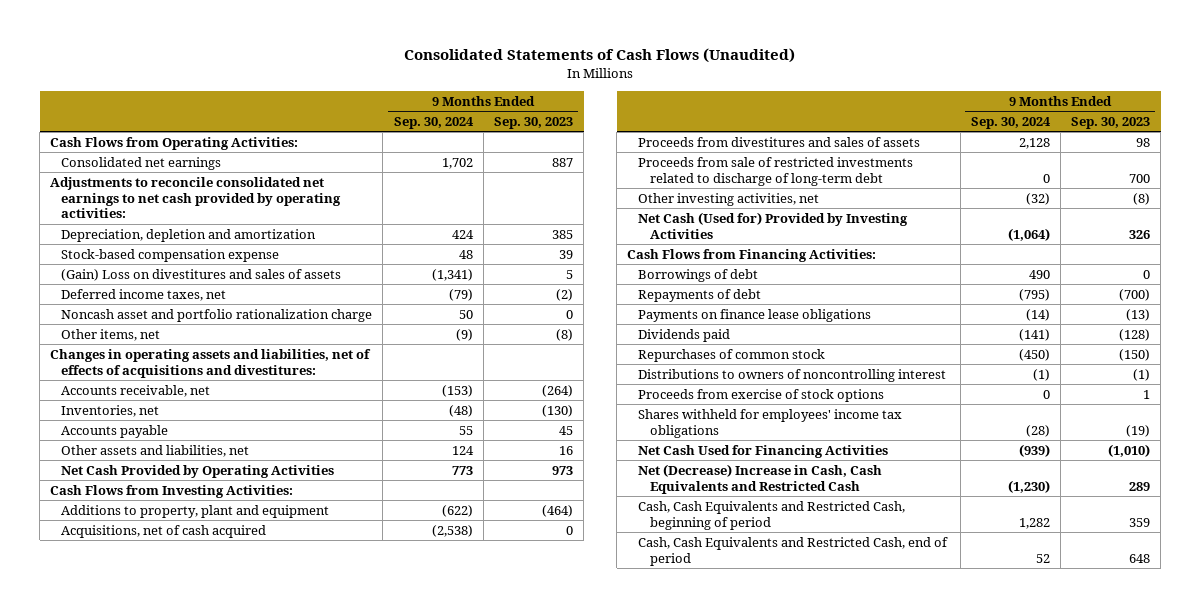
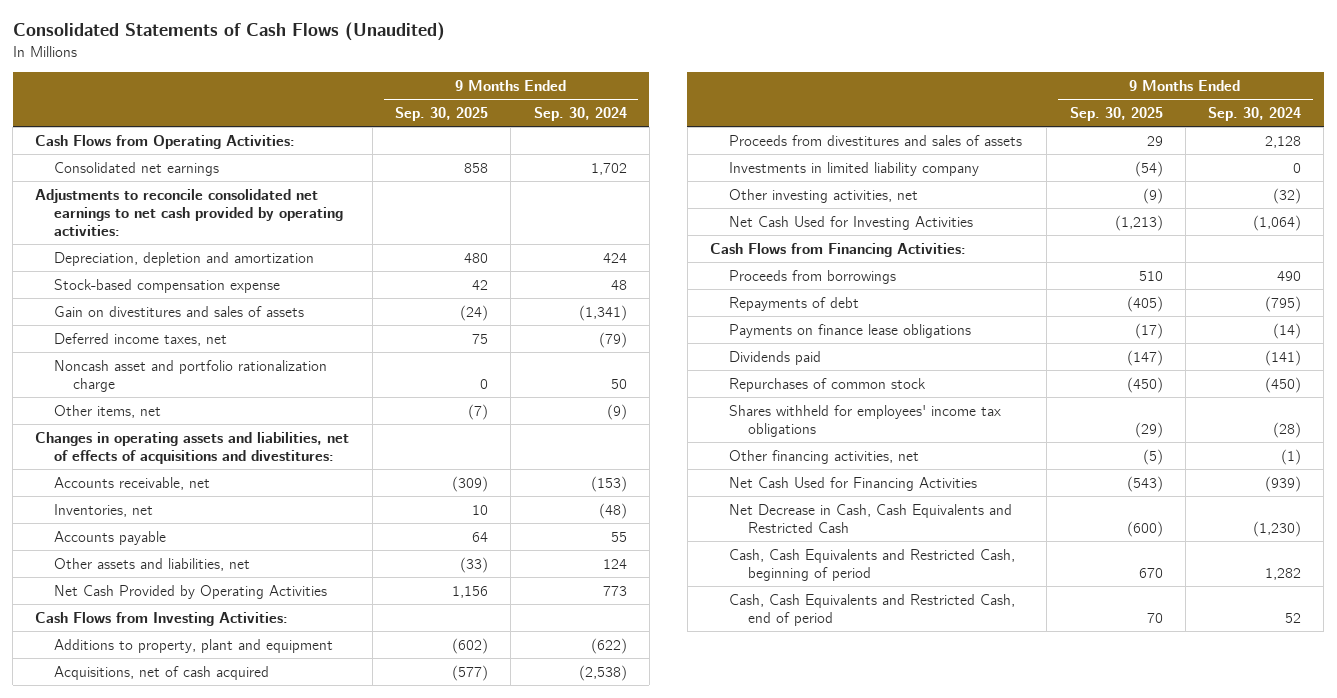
[493,117,573,130] Sep. 30, 2023 -> none
none -> [395,106,489,121] Sep. 30, 2025
[61,268,342,281] (Gain) Loss on divestitures and sales of assets -> [54,305,305,317] Gain on divestitures and sales of assets
[638,156,914,186] Proceeds from sale of restricted investments related to discharge of long-term debt -> none
none -> [728,161,979,176] Investments in limited liability company
[638,211,909,239] Net Cash (Used for) Provided by Investing Activities -> [728,215,973,230] Net Cash Used for Investing Activities
[638,268,759,282] Borrowings of debt -> [728,269,896,284] Proceeds from borrowings
[638,368,947,382] Distributions to owners of noncontrolling interest -> none
[638,388,885,402] Proceeds from exercise of stock options -> none
none -> [728,449,919,464] Other financing activities, net
[638,463,883,494] Net (Decrease) Increase in Cash, Cash Equivalents and Restricted Cash -> [728,503,1012,533] Net Decrease in Cash, Cash Equivalents and Restricted Cash

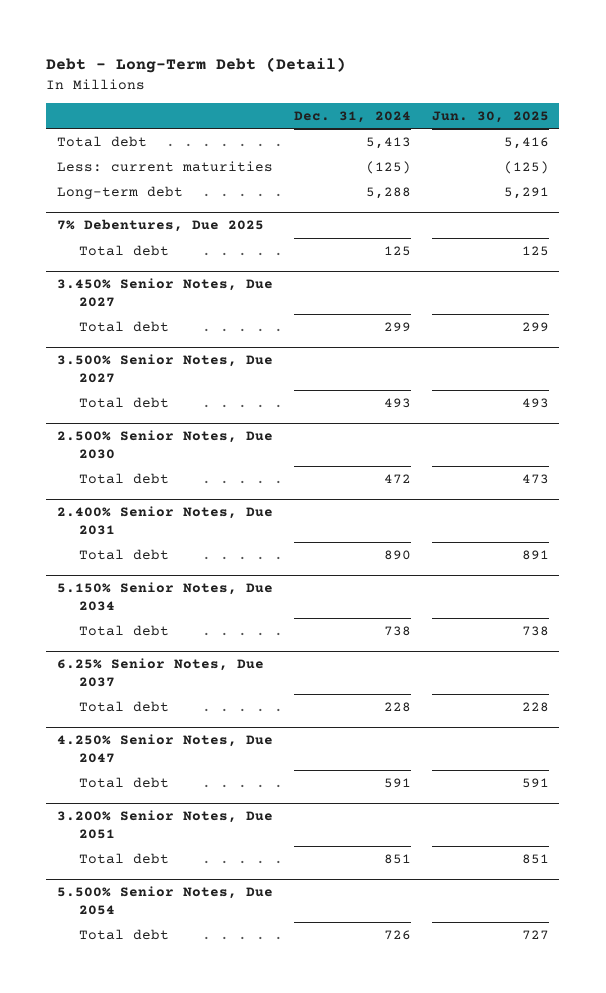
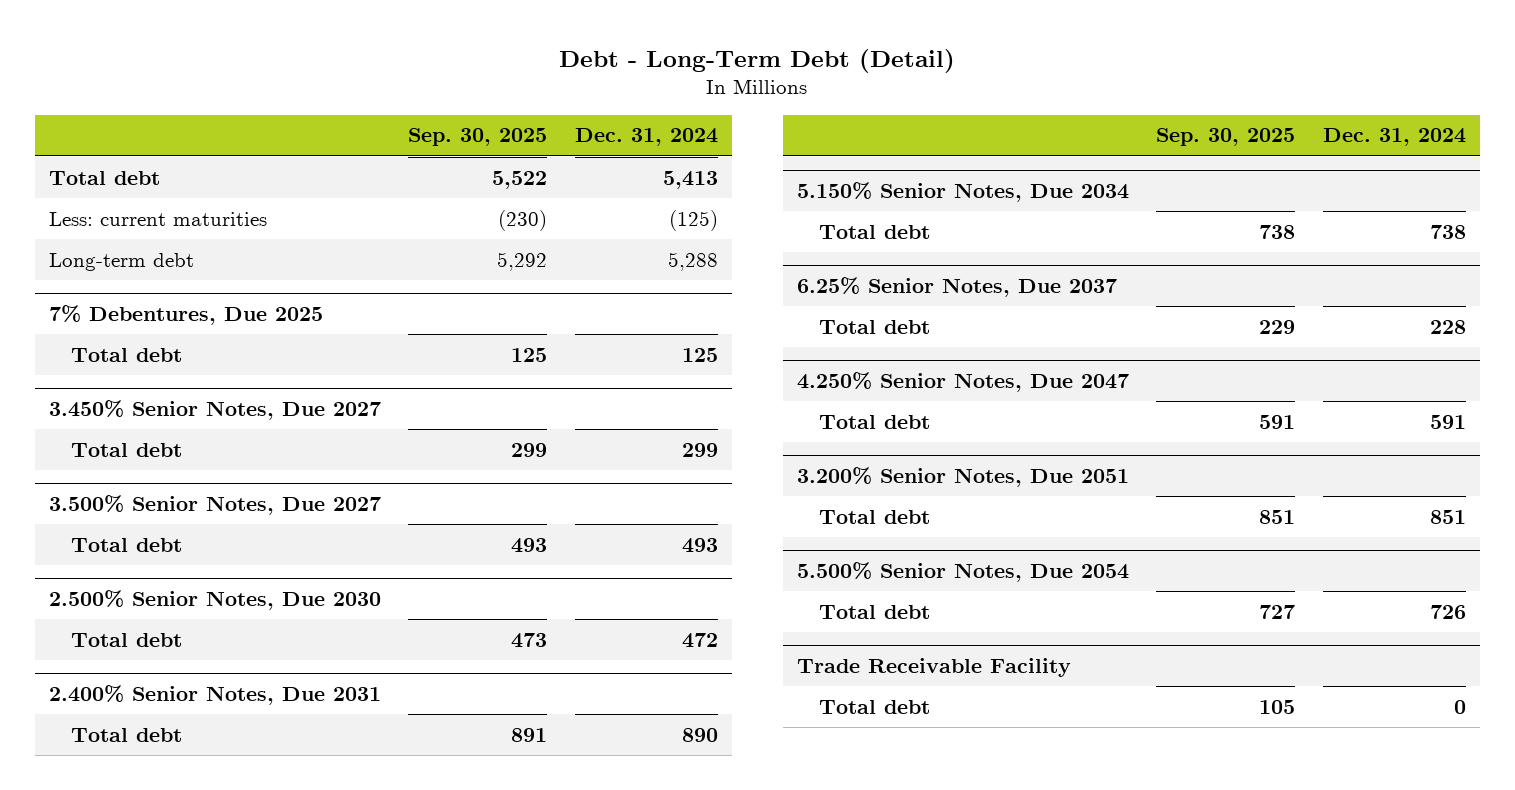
[431,110,549,123] Jun. 30, 2025 -> none
none -> [408,128,548,147] Sep. 30, 2025
none -> [796,657,1071,677] Trade Receivable Facility
none -> [818,699,930,714] Total debt

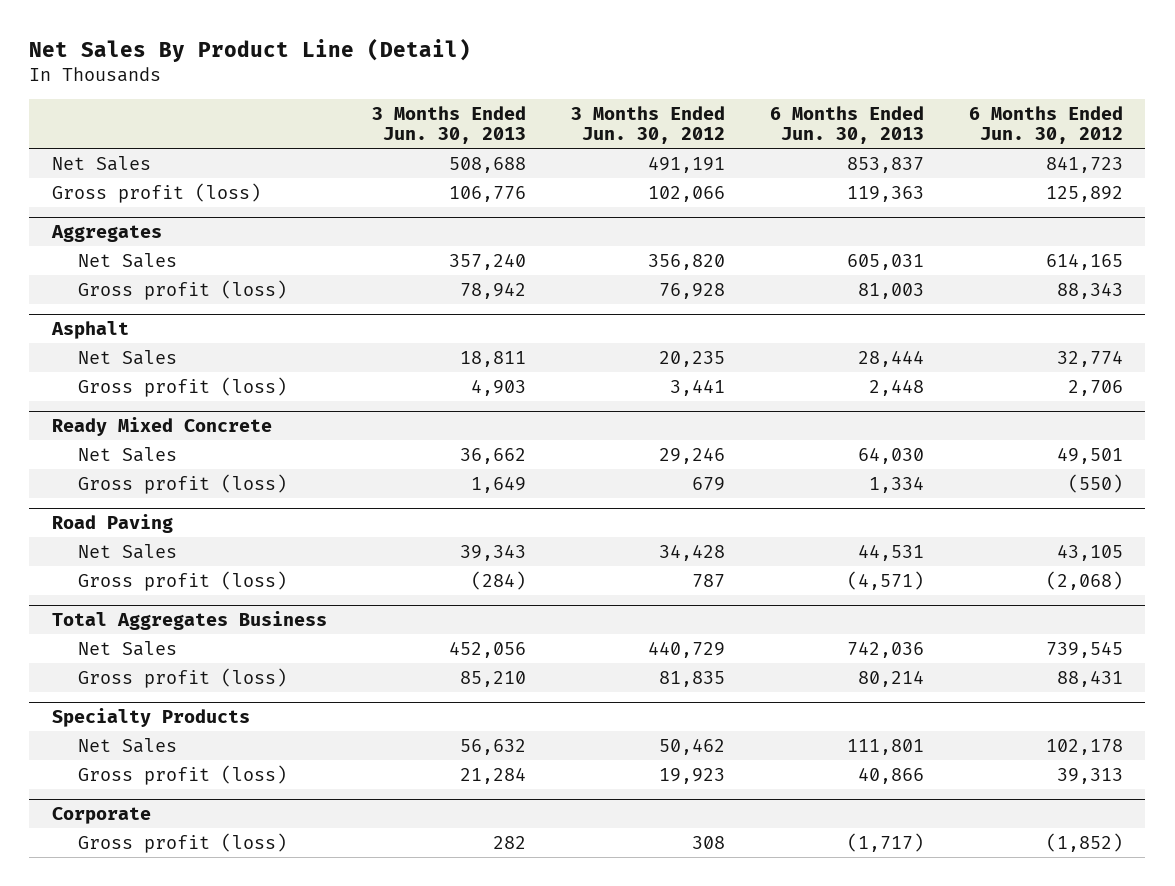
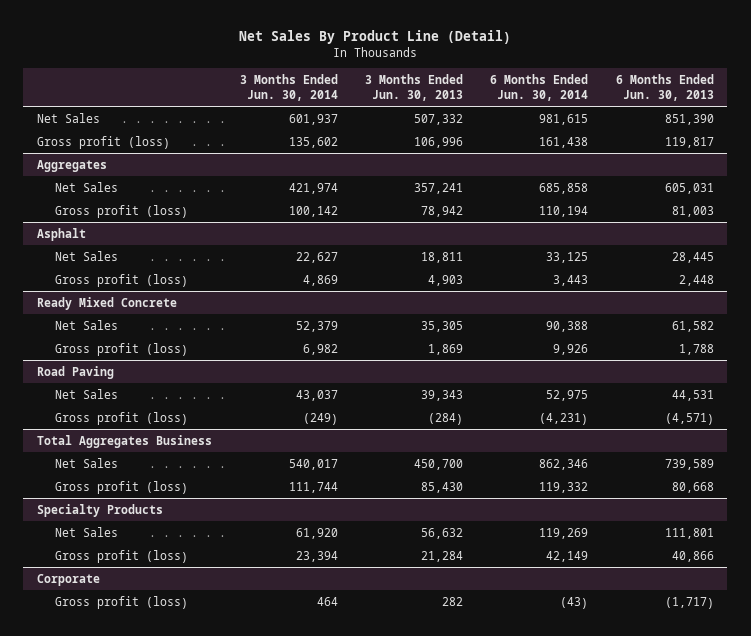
[570,105,725,145] 3 Months Ended Jun. 30, 2012 -> none
[968,105,1123,145] 6 Months Ended Jun. 30, 2012 -> none
none -> [239,73,338,101] 3 Months Ended Jun. 30, 2014
none -> [490,73,589,101] 6 Months Ended Jun. 30, 2014
[448,156,526,173] 508,688 -> [413,113,463,125] 507,332
[846,156,924,173] 853,837 -> [664,113,714,125] 851,390
[448,185,526,202] 106,776 -> [413,136,463,148] 106,996
[846,185,924,202] 119,363 -> [664,136,714,148] 119,817
[448,253,526,270] 357,240 -> [413,182,463,194] 357,241
[857,350,924,367] 28,444 -> [671,251,714,263] 28,445
[459,447,526,464] 36,662 -> [420,320,463,332] 35,305
[857,447,924,464] 64,030 -> [671,320,714,332] 61,582
[470,476,526,493] 1,649 -> [427,343,463,355] 1,869
[868,476,924,493] 1,334 -> [678,343,714,355] 1,788
[448,641,526,658] 452,056 -> [413,458,463,470] 450,700
[846,641,924,658] 742,036 -> [664,458,714,470] 739,589
[459,670,526,687] 85,210 -> [420,481,463,493] 85,430
[857,670,924,687] 80,214 -> [671,481,714,493] 80,668

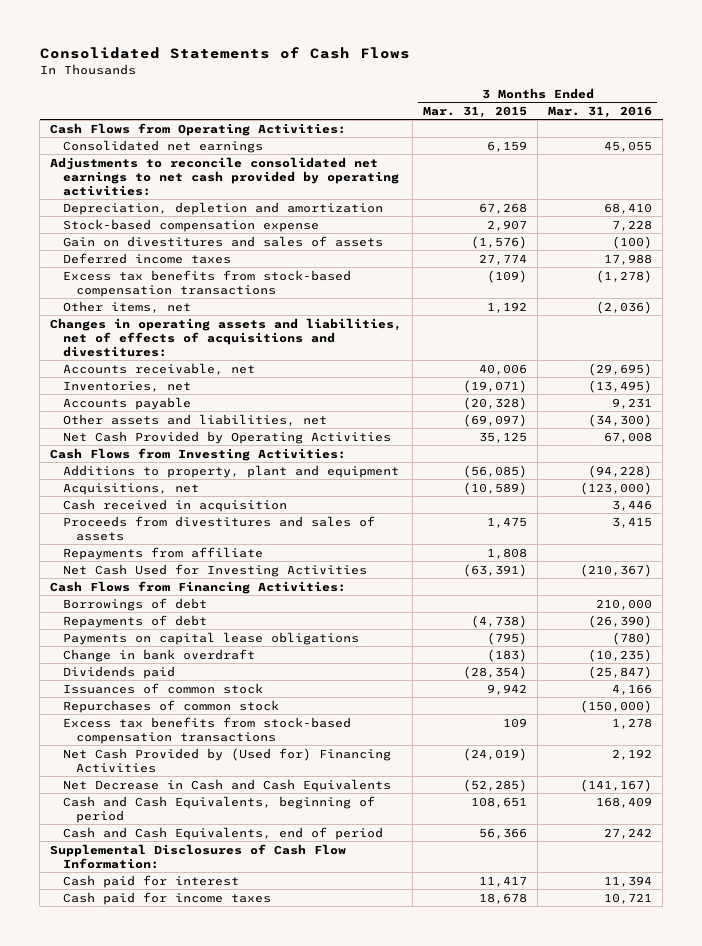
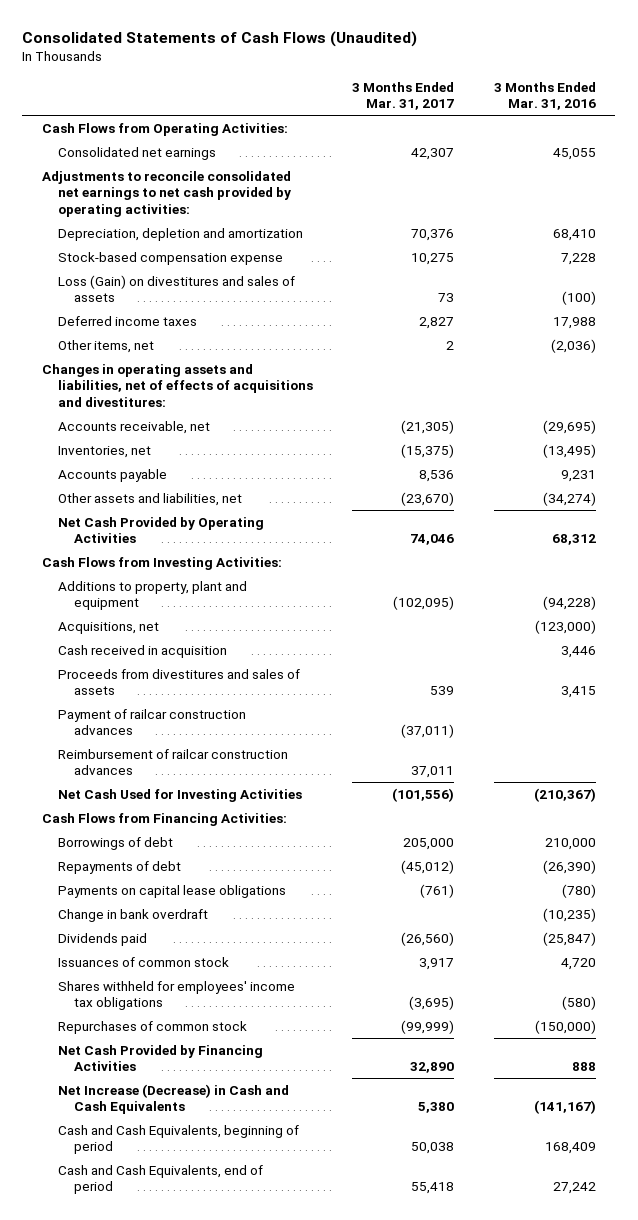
[39,46,410,59] Consolidated Statements of Cash Flows -> [22,31,418,48] Consolidated Statements of Cash Flows (Unaudited)
[423,105,528,118] Mar. 31, 2015 -> none
none -> [352,81,455,111] 3 Months Ended Mar. 31, 2017
[62,235,383,247] Gain on divestitures and sales of assets -> [57,274,295,303] Loss (Gain) on divestitures and sales of assets
[62,269,351,297] Excess tax benefits from stock-based compensation transactions -> none
[588,413,653,427] (34,300) -> [542,491,596,506] (34,274)
[604,431,653,443] 67,008 -> [551,534,596,546] 68,312
[62,546,263,560] Repayments from affiliate -> none
none -> [57,708,246,736] Payment of railcar construction advances
none -> [57,748,288,776] Reimbursement of railcar construction advances
[612,683,653,695] 4,166 -> [560,957,596,970] 4,720
none -> [57,980,295,1011] Shares withheld for employees' income tax obligations
[62,716,351,744] Excess tax benefits from stock-based compensation transactions -> none
[62,747,391,773] Net Cash Provided by (Used for) Financing Activities -> [57,1044,263,1072] Net Cash Provided by Financing Activities
[612,748,653,760] 2,192 -> [571,1062,596,1072] 888
[62,778,391,792] Net Decrease in Cash and Cash Equivalents -> [57,1083,289,1115] Net Increase (Decrease) in Cash and Cash Equivalents
[50,843,347,869] Supplemental Disclosures of Cash Flow Information: -> none
[62,874,239,888] Cash paid for interest -> none
[62,891,271,905] Cash paid for income taxes -> none

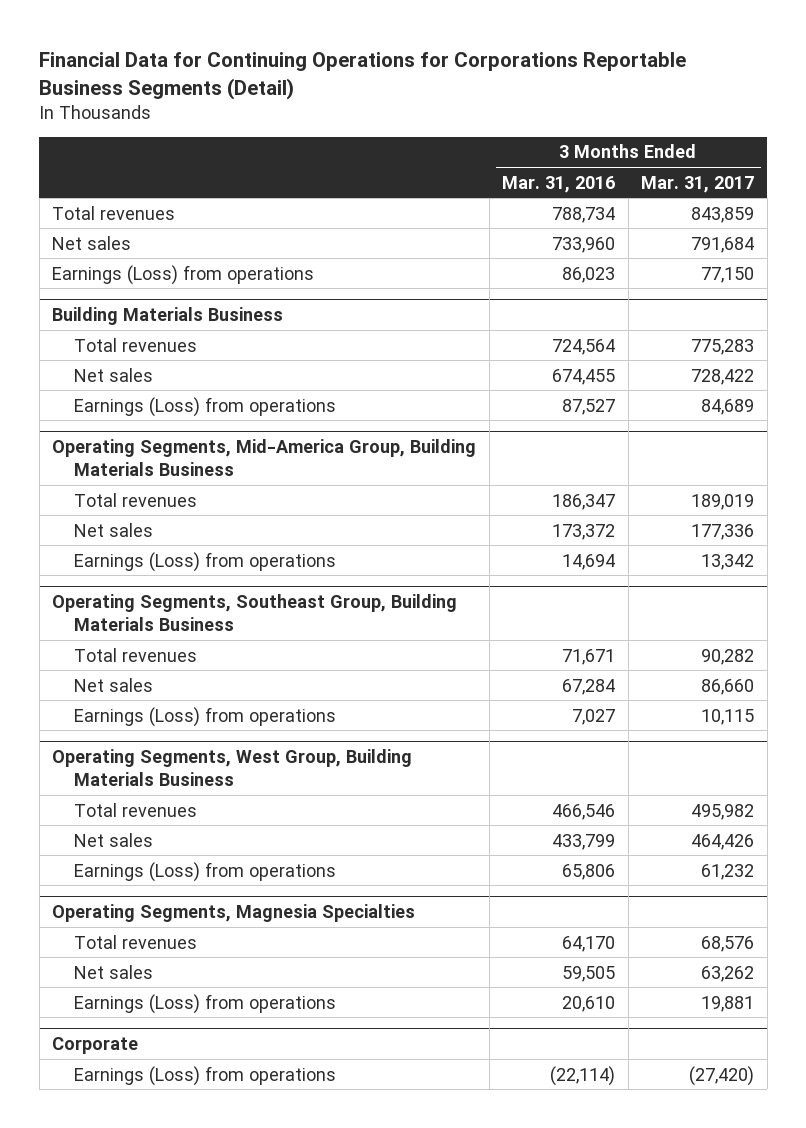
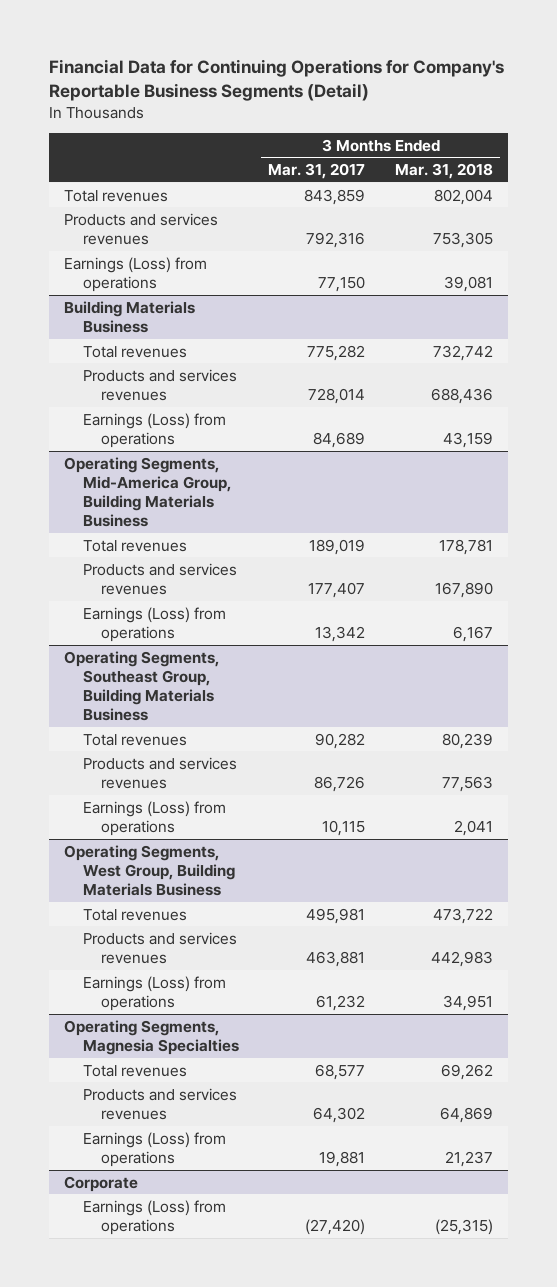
[39,51,687,100] Financial Data for Continuing Operations for Corporations Reportable Business Segments (Detail) -> [49,59,505,101] Financial Data for Continuing Operations for Company's Reportable Business Segments (Detail)
[502,175,616,193] Mar. 31, 2016 -> none
none -> [395,162,494,179] Mar. 31, 2018
[52,235,132,250] Net sales -> none
none -> [64,212,219,245] Products and services revenues
[73,367,153,382] Net sales -> none
[691,338,755,355] 775,283 -> [307,344,366,361] 775,282
none -> [82,368,237,401] Products and services revenues
[73,522,153,537] Net sales -> none
none -> [82,562,237,595] Products and services revenues
[73,677,153,692] Net sales -> none
none -> [82,756,237,789] Products and services revenues
[73,832,153,847] Net sales -> none
[691,803,755,820] 495,982 -> [306,907,366,924] 495,981
none -> [82,931,237,964] Products and services revenues
[73,964,153,979] Net sales -> none
[701,935,755,952] 68,576 -> [315,1063,366,1080] 68,577
none -> [82,1087,237,1120] Products and services revenues

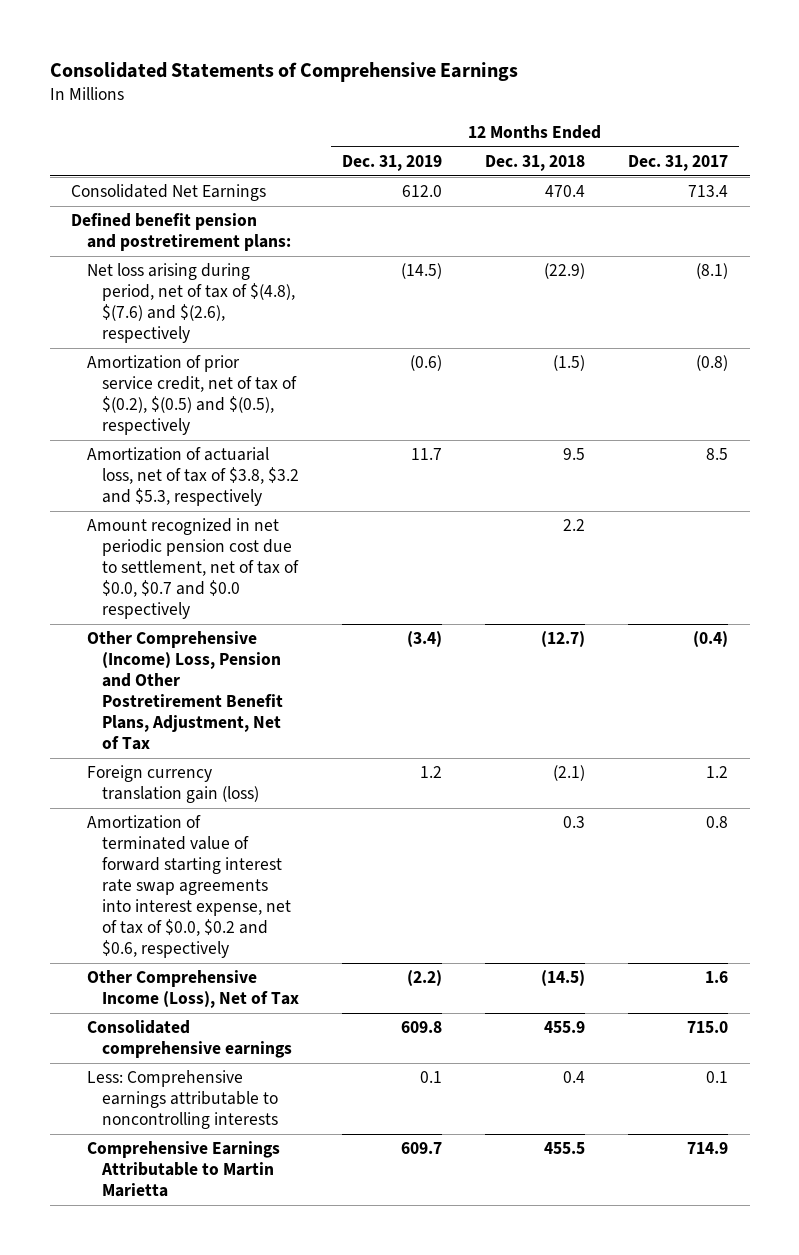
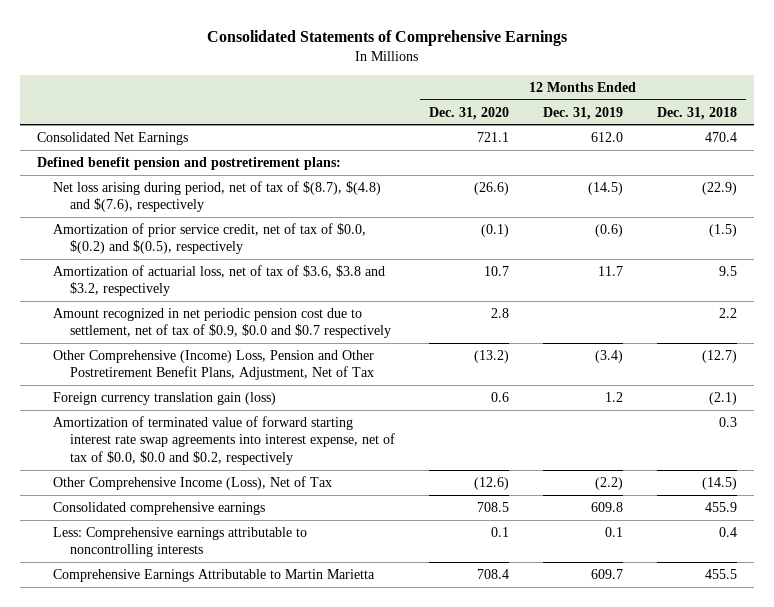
[628,155,729,172] Dec. 31, 2017 -> none
none -> [428,106,509,120] Dec. 31, 2020
[86,263,296,344] Net loss arising during period, net of tax of $(4.8), $(7.6) and $(2.6), respectively -> [53,181,382,213] Net loss arising during period, net of tax of $(8.7), $(4.8) and $(7.6), respectively
[86,355,298,436] Amortization of prior service credit, net of tax of $(0.2), $(0.5) and $(0.5), respectively -> [53,223,367,255] Amortization of prior service credit, net of tax of $0.0, $(0.2) and $(0.5), respectively
[86,447,300,507] Amortization of actuarial loss, net of tax of $3.8, $3.2 and $5.3, respectively -> [53,265,386,297] Amortization of actuarial loss, net of tax of $3.6, $3.8 and $3.2, respectively
[86,518,300,620] Amount recognized in net periodic pension cost due to settlement, net of tax of $0.0, $0.7 and $0.0 respectively -> [53,308,391,339] Amount recognized in net periodic pension cost due to settlement, net of tax of $0.9, $0.0 and $0.7 respectively
[86,815,292,959] Amortization of terminated value of forward starting interest rate swap agreements into interest expense, net of tax of $0.0, $0.2 and $0.6, respectively -> [53,416,395,465] Amortization of terminated value of forward starting interest rate swap agreements into interest expense, net of tax of $0.0, $0.0 and $0.2, respectively

